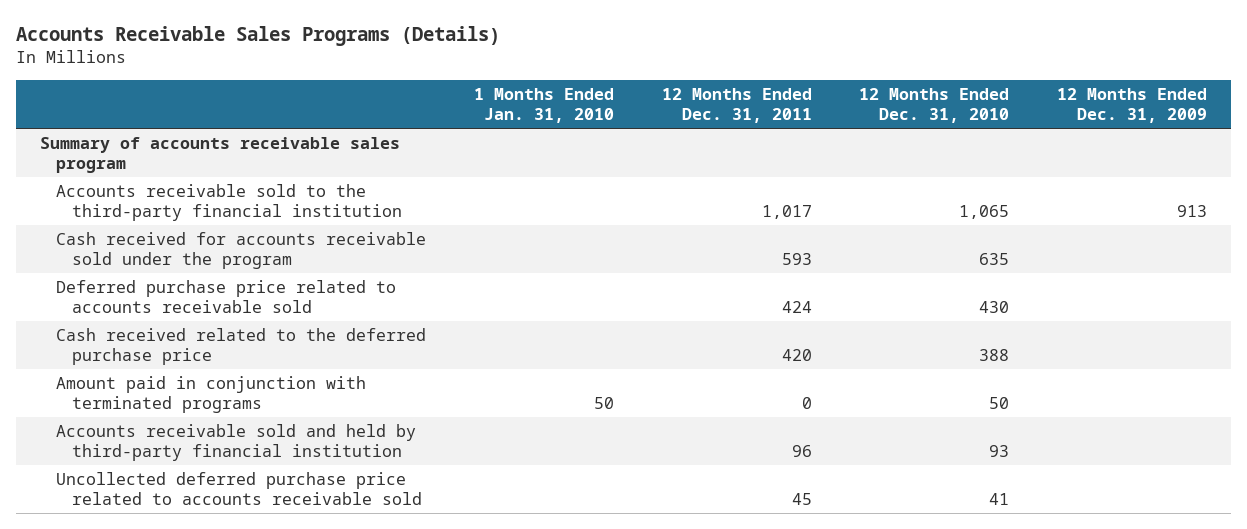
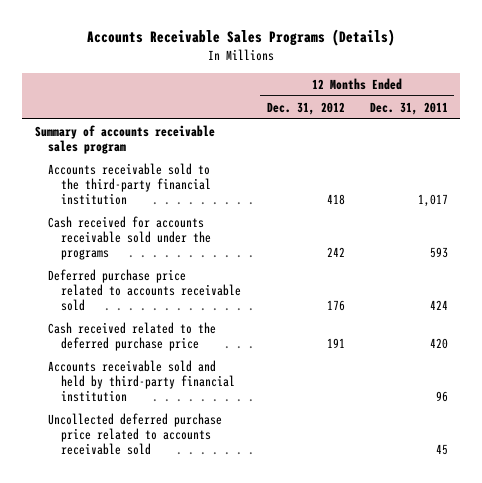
[473,88,614,123] 1 Months Ended Jan. 31, 2010 -> none
[859,88,1010,123] 12 Months Ended Dec. 31, 2010 -> none
[1057,88,1208,123] 12 Months Ended Dec. 31, 2009 -> none
none -> [266,101,345,115] Dec. 31, 2012
[55,232,426,269] Cash received for accounts receivable sold under the program -> [48,216,212,261] Cash received for accounts receivable sold under the programs
[55,376,366,413] Amount paid in conjunction with terminated programs -> none

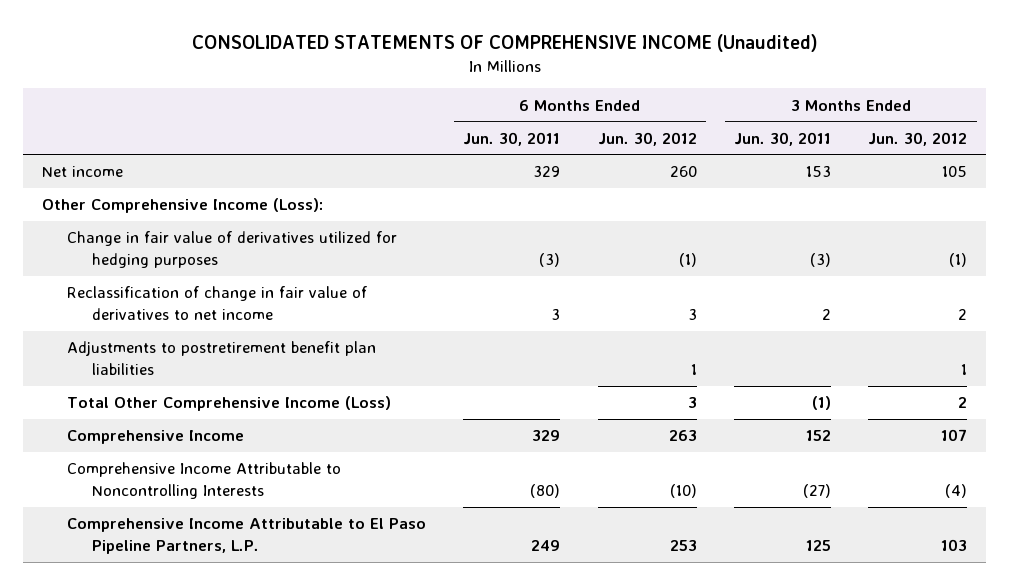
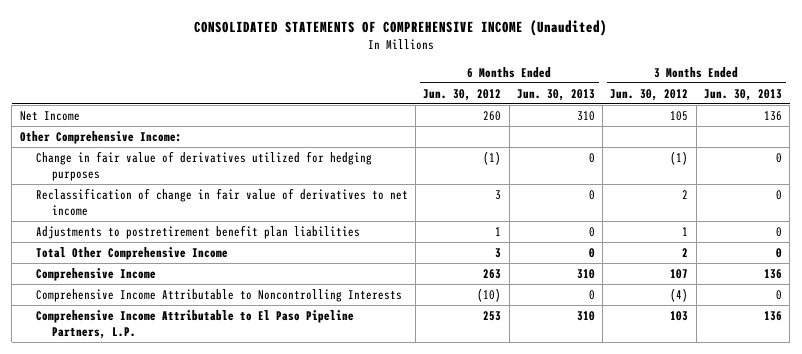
[463,131,561,146] Jun. 30, 2011 -> none
[733,131,831,146] Jun. 30, 2011 -> none
none -> [516,88,595,101] Jun. 30, 2013
none -> [703,88,782,101] Jun. 30, 2013
[42,166,124,178] Net income -> [19,110,80,121] Net Income
[42,198,324,214] Other Comprehensive Income (Loss): -> [19,130,182,144] Other Comprehensive Income:
[66,396,391,412] Total Other Comprehensive Income (Loss) -> [35,246,228,260] Total Other Comprehensive Income

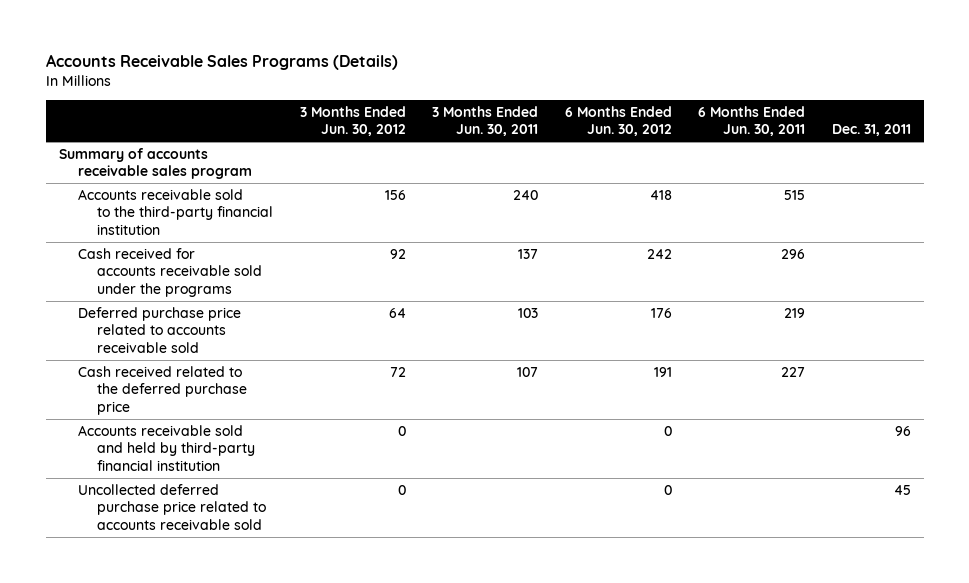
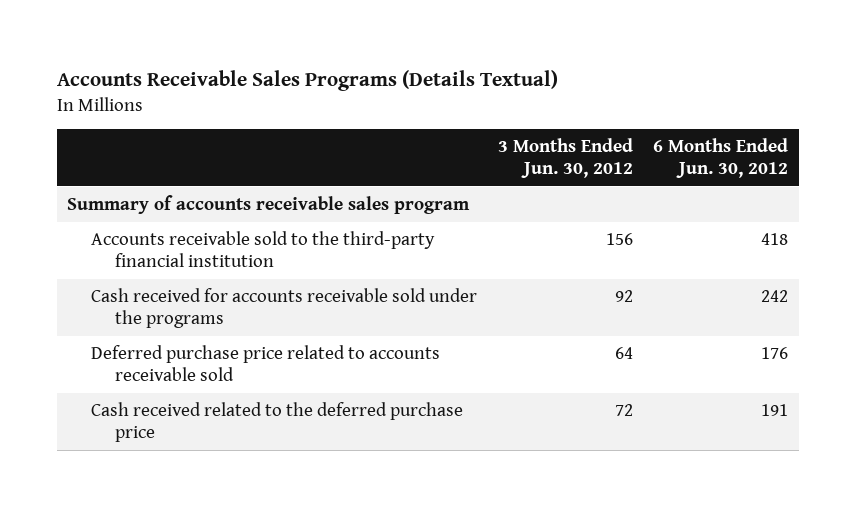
[45,54,398,71] Accounts Receivable Sales Programs (Details) -> [57,69,559,91] Accounts Receivable Sales Programs (Details Textual)
[432,105,539,137] 3 Months Ended Jun. 30, 2011 -> none
[698,105,806,137] 6 Months Ended Jun. 30, 2011 -> none
[831,124,911,137] Dec. 31, 2011 -> none
[78,424,256,471] Accounts receivable sold and held by third-party financial institution -> none
[78,483,267,530] Uncollected deferred purchase price related to accounts receivable sold -> none

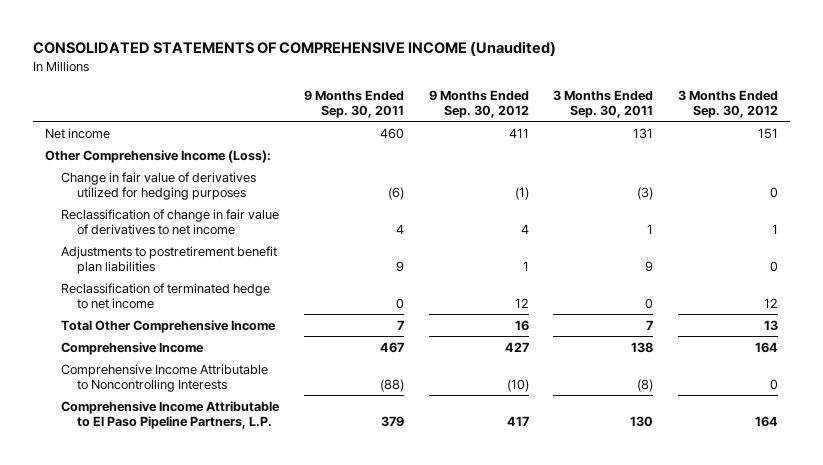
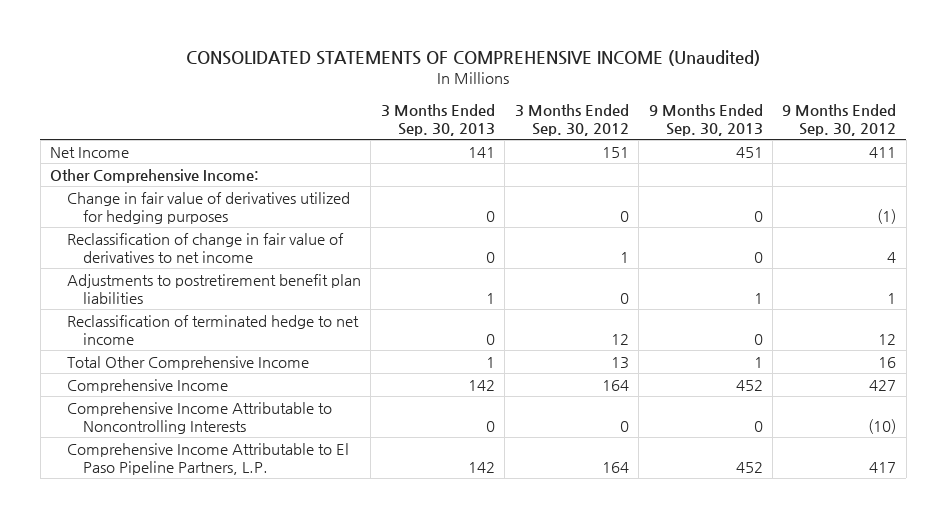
[303,89,404,119] 9 Months Ended Sep. 30, 2011 -> none
[553,89,654,119] 3 Months Ended Sep. 30, 2011 -> none
none -> [380,103,495,137] 3 Months Ended Sep. 30, 2013
none -> [648,103,763,137] 9 Months Ended Sep. 30, 2013
[45,127,111,139] Net income -> [50,146,130,158] Net Income
[45,149,272,163] Other Comprehensive Income (Loss): -> [50,168,260,183] Other Comprehensive Income:

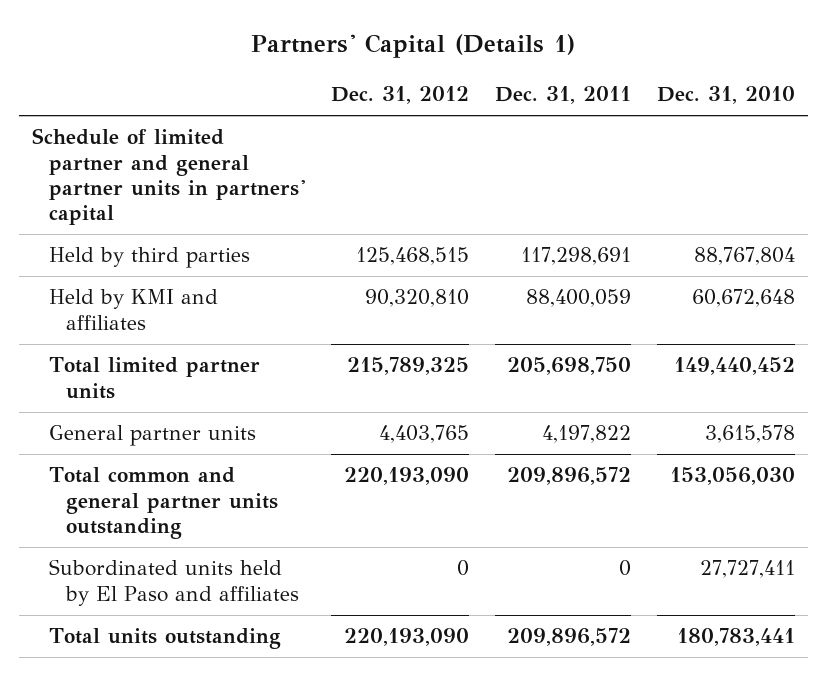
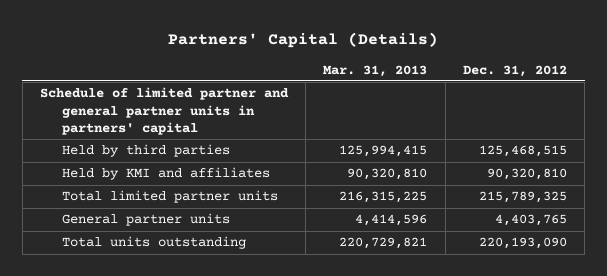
[251,33,576,58] Partners' Capital (Details 1) -> [168,32,439,49] Partners' Capital (Details)
[494,86,631,105] Dec. 31, 2011 -> none
[656,86,795,105] Dec. 31, 2010 -> none
none -> [323,64,428,77] Mar. 31, 2013
[48,467,279,540] Total common and general partner units outstanding -> none
[48,559,300,606] Subordinated units held by El Paso and affiliates -> none

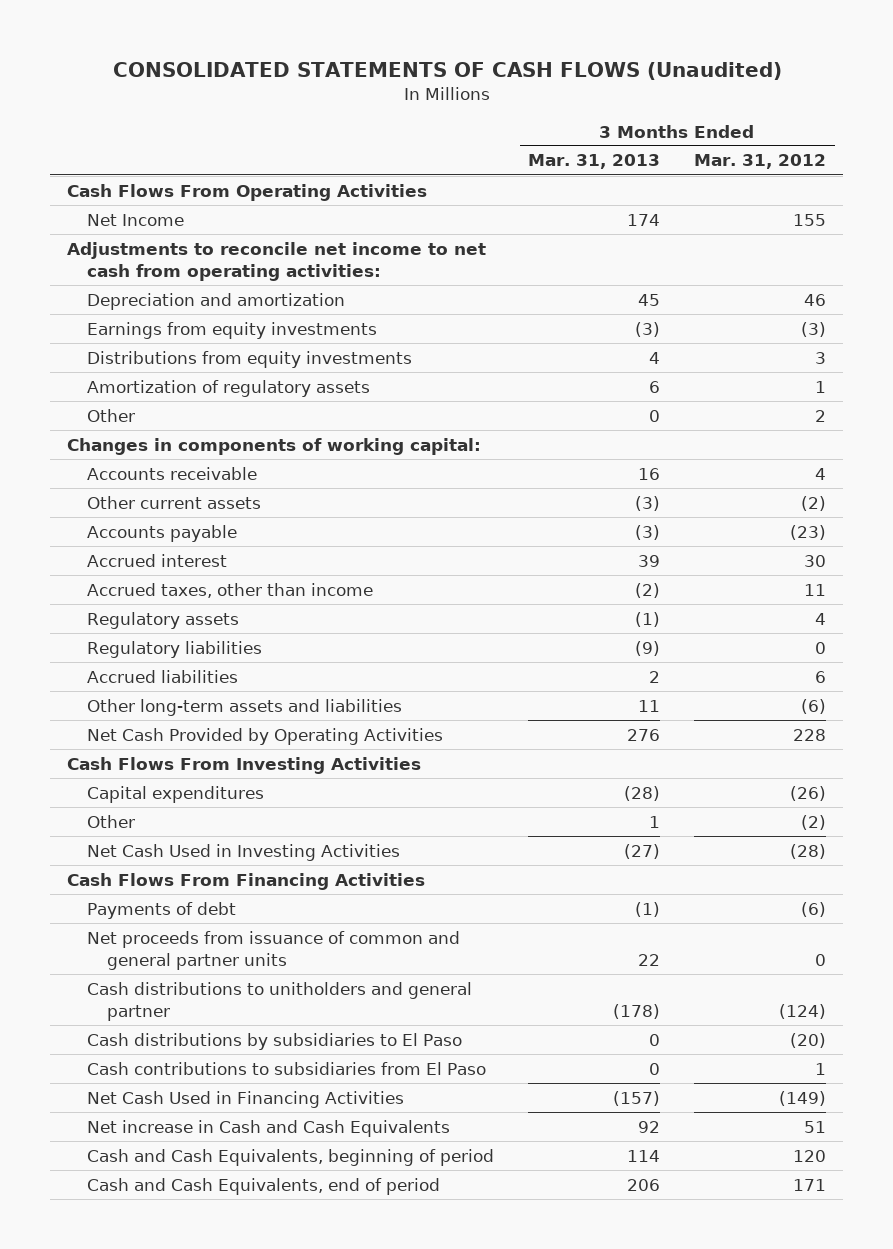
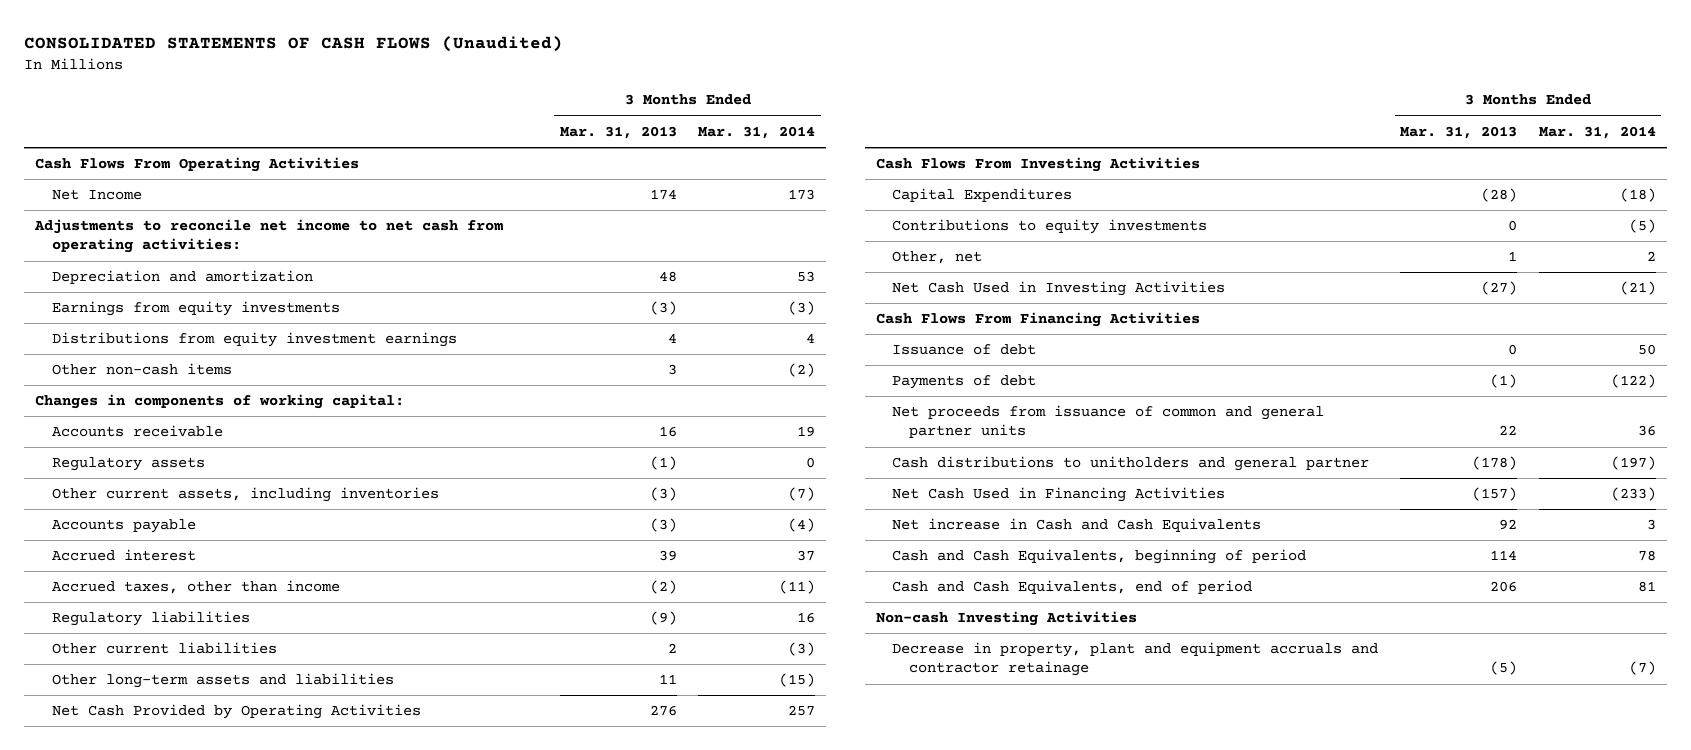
[694,154,827,170] Mar. 31, 2012 -> none
none -> [698,125,816,139] Mar. 31, 2014
[638,293,661,306] 45 -> [658,271,677,283] 48
[87,379,371,397] Amortization of regulatory assets -> none
[87,350,413,368] Distributions from equity investments -> [51,332,457,348] Distributions from equity investment earnings
[87,408,136,422] Other -> [51,363,232,376] Other non-cash items
[649,409,661,422] 0 -> [667,364,677,376] 3
[87,611,240,629] Regulatory assets -> [51,457,205,472] Regulatory assets
[87,495,262,509] Other current assets -> [51,487,439,503] Other current assets, including inventories
[87,669,239,683] Accrued liabilities -> [51,642,277,655] Other current liabilities
[87,785,265,803] Capital expenditures -> [892,188,1073,203] Capital Expenditures
none -> [892,219,1208,235] Contributions to equity investments
[87,814,136,828] Other -> [892,251,983,265] Other, net
none -> [892,344,1037,356] Issuance of debt
[87,1032,463,1050] Cash distributions by subsidiaries to El Paso -> none
[87,1061,487,1075] Cash contributions to subsidiaries from El Paso -> none
none -> [875,611,1137,627] Non-cash Investing Activities
none -> [892,642,1379,677] Decrease in property, plant and equipment accruals and contractor retainage

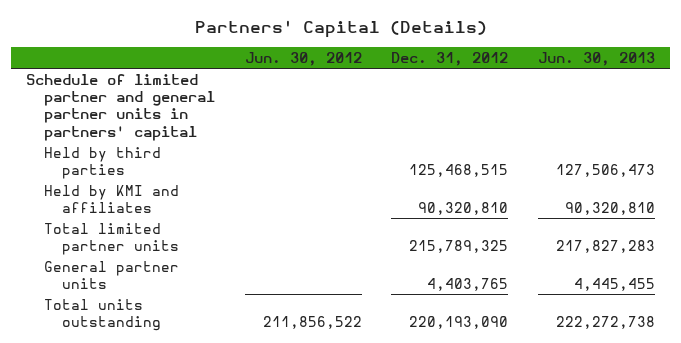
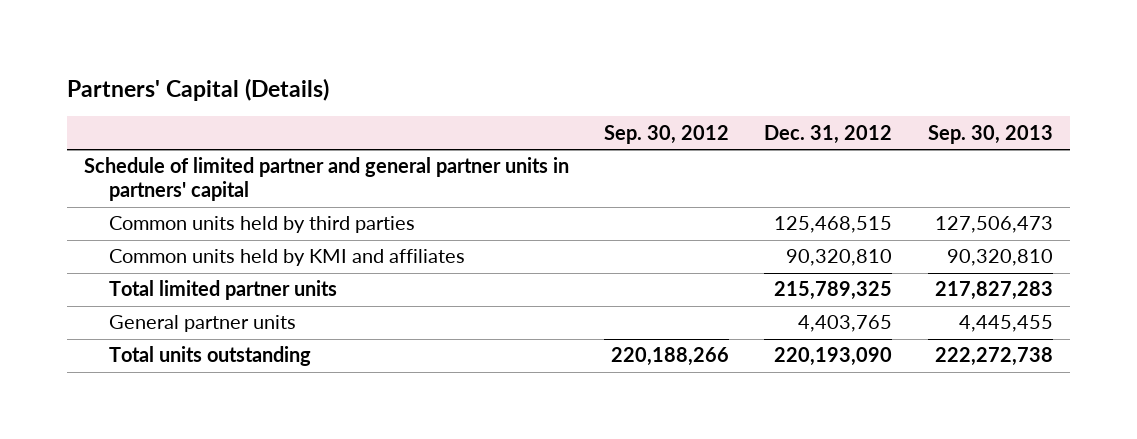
[244,52,362,67] Jun. 30, 2012 -> none
[537,52,655,67] Jun. 30, 2013 -> none
none -> [604,124,730,144] Sep. 30, 2012
none -> [927,124,1053,144] Sep. 30, 2013
[44,146,162,180] Held by third parties -> [108,216,415,234] Common units held by third parties
[44,184,180,214] Held by KMI and affiliates -> [108,249,465,267] Common units held by KMI and affiliates

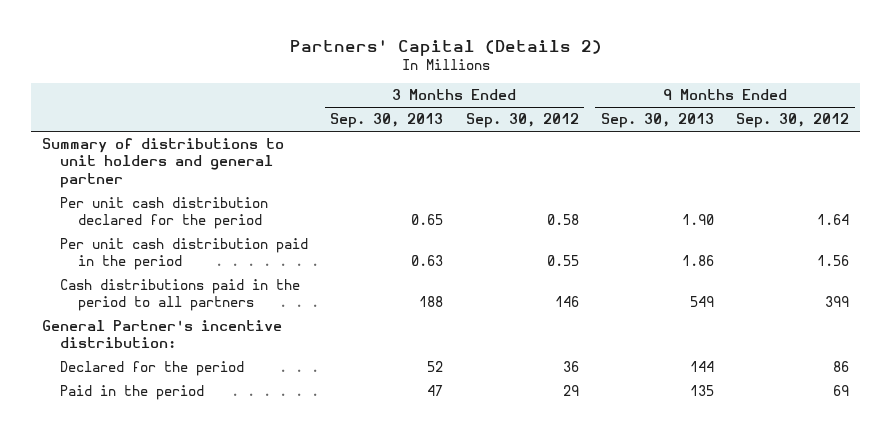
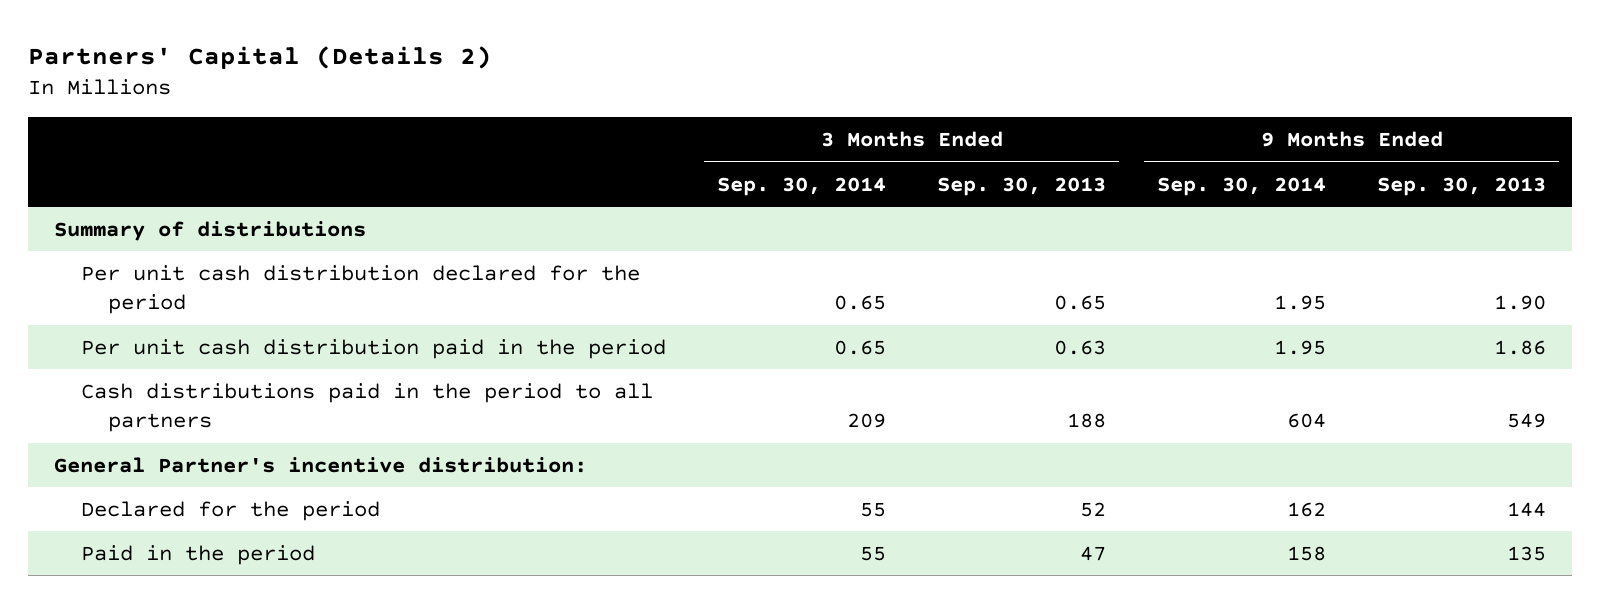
[465,113,579,129] Sep. 30, 2012 -> none
[736,113,850,129] Sep. 30, 2012 -> none
none -> [717,176,887,196] Sep. 30, 2014
none -> [1157,176,1327,196] Sep. 30, 2014
[42,138,285,188] Summary of distributions to unit holders and general partner -> [54,220,367,241] Summary of distributions

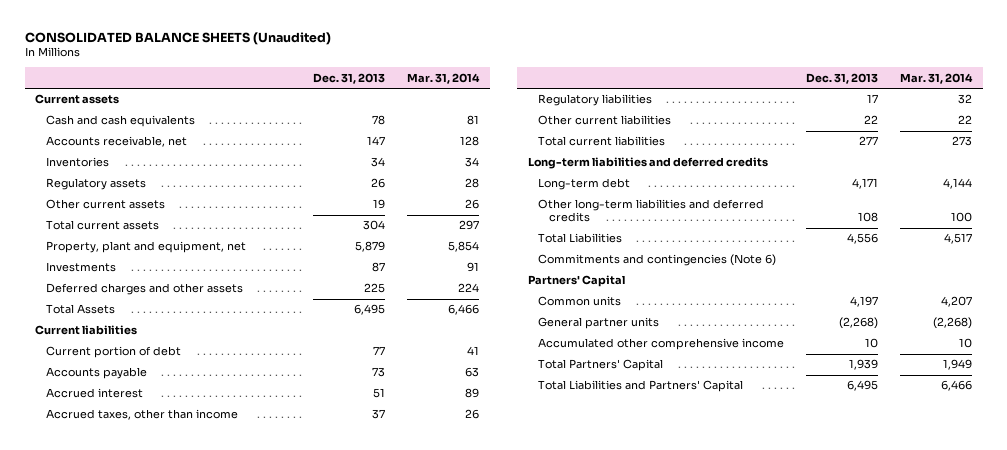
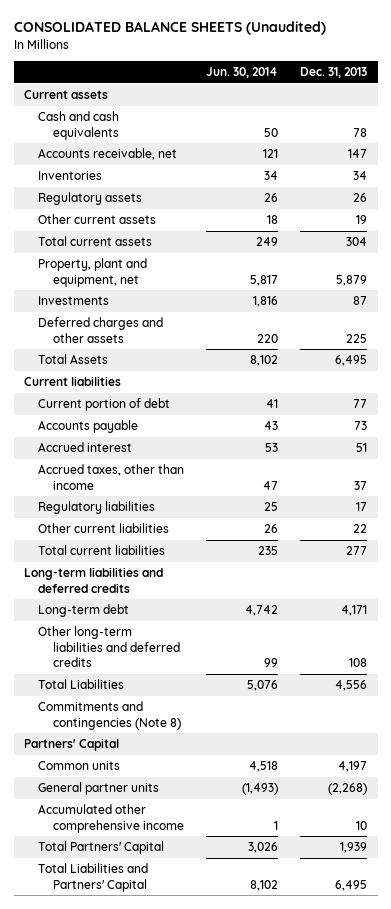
[407,72,481,84] Mar. 31, 2014 -> none
none -> [206,67,279,79] Jun. 30, 2014
[538,254,777,267] Commitments and contingencies (Note 6) -> [38,701,181,730] Commitments and contingencies (Note 8)

